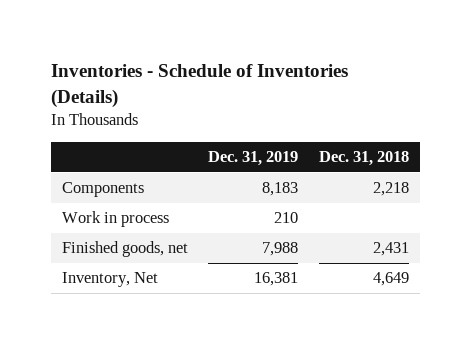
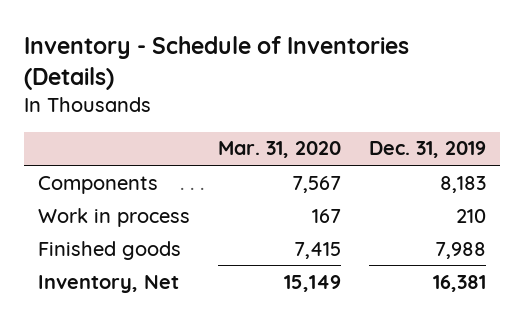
[51,63,349,108] Inventories - Schedule of Inventories (Details) -> [23,36,409,91] Inventory - Schedule of Inventories (Details)
[319,151,410,167] Dec. 31, 2018 -> none
none -> [217,141,341,159] Mar. 31, 2020
[61,241,188,258] Finished goods, net -> [37,240,181,260] Finished goods

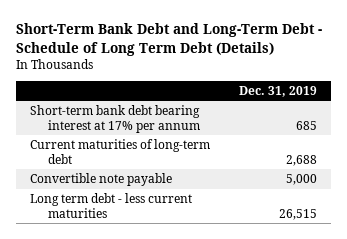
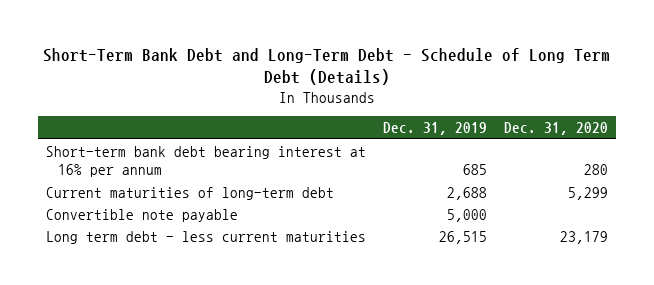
none -> [503,122,608,136] Dec. 31, 2020
[30,105,201,133] Short-term bank debt bearing interest at 17% per annum -> [46,145,367,177] Short-term bank debt bearing interest at 16% per annum

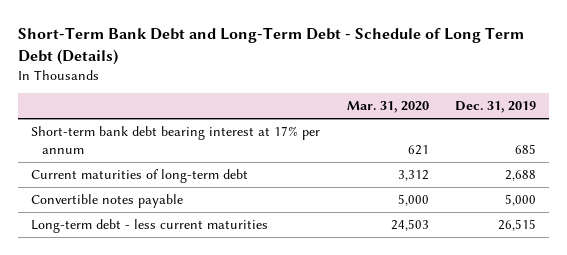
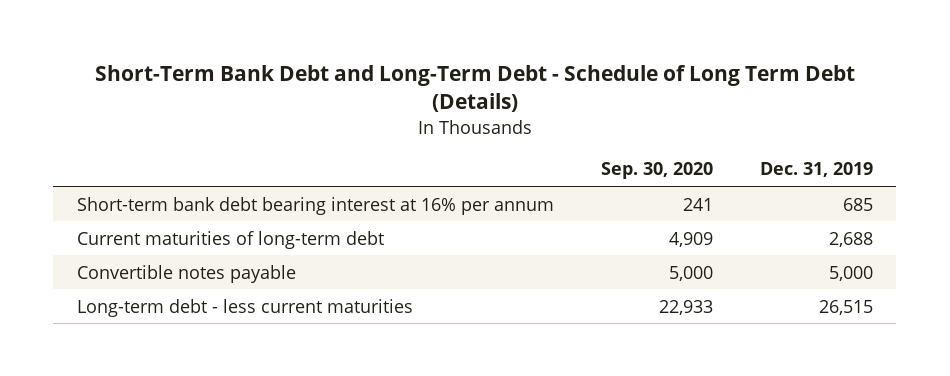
[346,101,429,114] Mar. 31, 2020 -> none
none -> [600,162,713,180] Sep. 30, 2020
[31,125,321,154] Short-term bank debt bearing interest at 17% per annum -> [76,196,554,215] Short-term bank debt bearing interest at 16% per annum

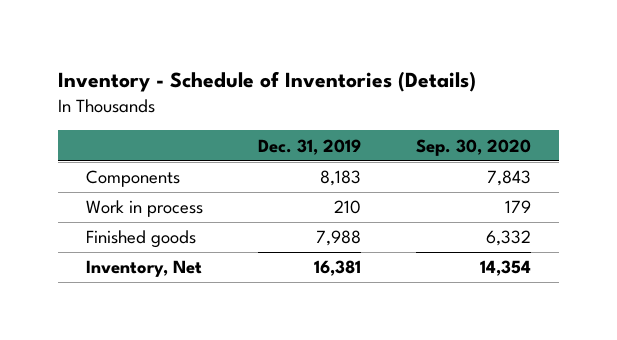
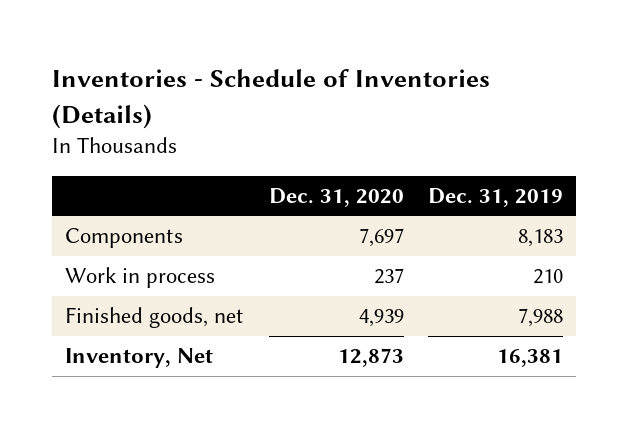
[57,70,476,92] Inventory - Schedule of Inventories (Details) -> [52,69,491,129] Inventories - Schedule of Inventories (Details)
[416,138,532,156] Sep. 30, 2020 -> none
none -> [268,187,404,207] Dec. 31, 2020
[85,230,196,249] Finished goods -> [64,307,244,329] Finished goods, net

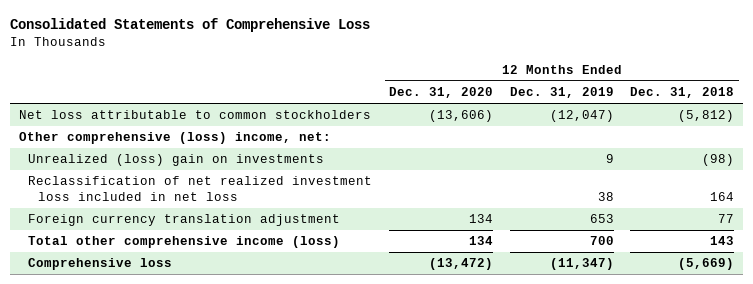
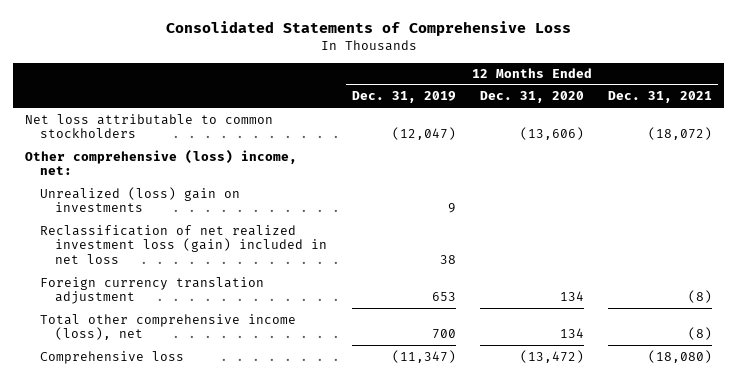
[630,87,735,99] Dec. 31, 2018 -> none
none -> [607,91,712,104] Dec. 31, 2021
[28,176,373,201] Reclassification of net realized investment loss included in net loss -> [40,224,328,264] Reclassification of net realized investment loss (gain) included in net loss
[28,236,341,249] Total other comprehensive income (loss) -> [40,313,297,341] Total other comprehensive income (loss), net

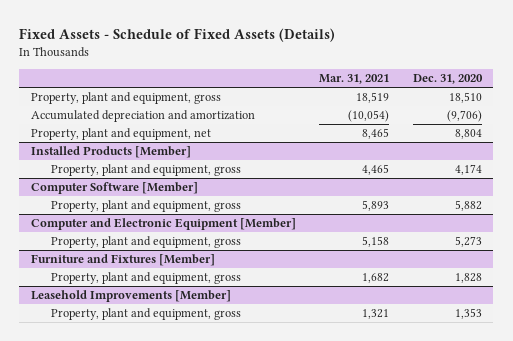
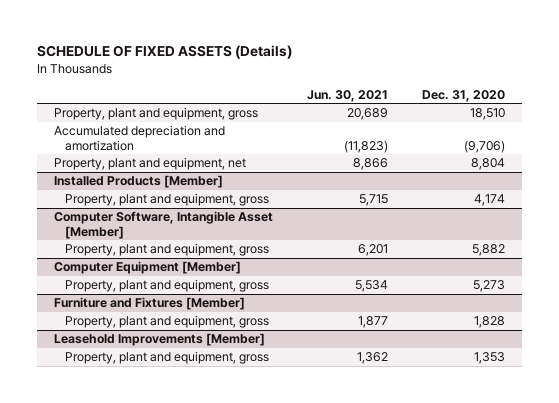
[19,28,336,43] Fixed Assets - Schedule of Fixed Assets (Details) -> [37,45,293,60] SCHEDULE OF FIXED ASSETS (Details)
[319,74,390,85] Mar. 31, 2021 -> none
none -> [307,89,389,102] Jun. 30, 2021
[31,182,199,195] Computer Software [Member] -> [54,211,274,239] Computer Software, Intangible Asset [Member]
[31,218,297,231] Computer and Electronic Equipment [Member] -> [54,261,242,275] Computer Equipment [Member]

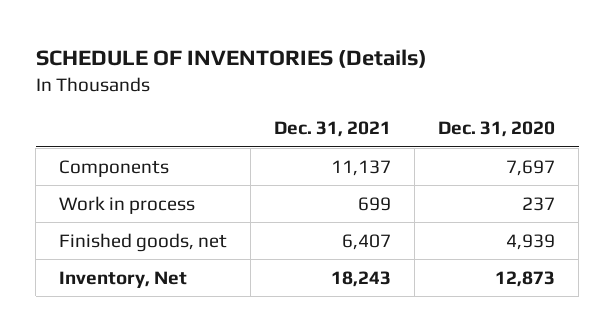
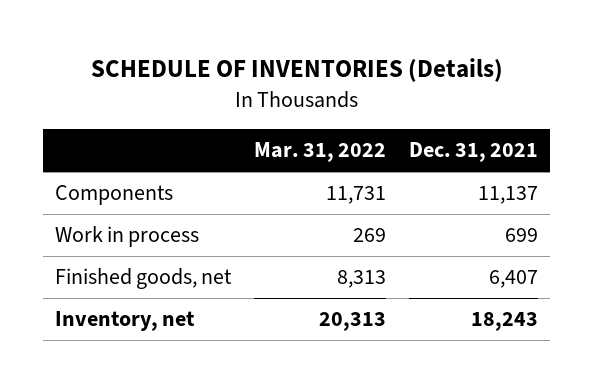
[438,121,556,138] Dec. 31, 2020 -> none
none -> [254,142,387,163] Mar. 31, 2022
[59,270,188,288] Inventory, Net -> [54,311,195,332] Inventory, net

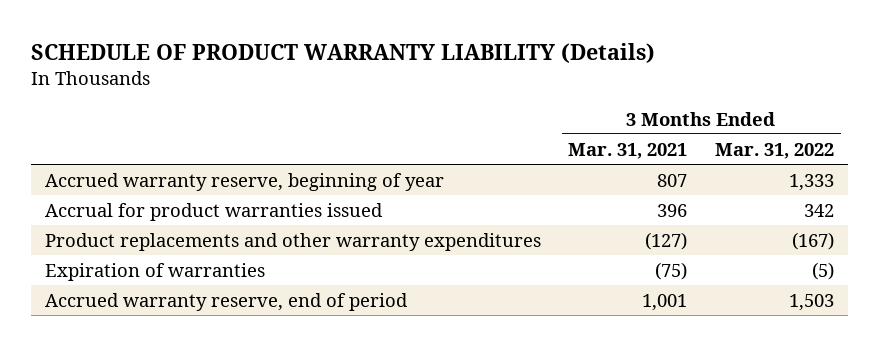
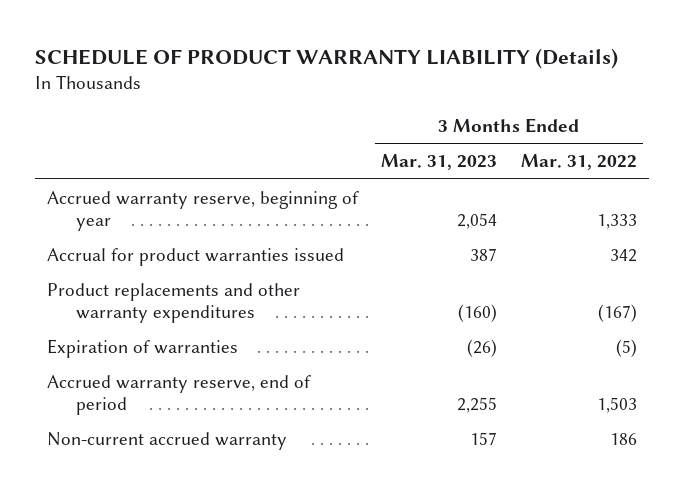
[568,142,688,159] Mar. 31, 2021 -> none
none -> [381,154,498,171] Mar. 31, 2023
none -> [46,431,287,450] Non-current accrued warranty

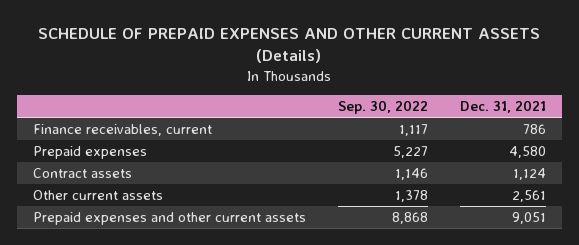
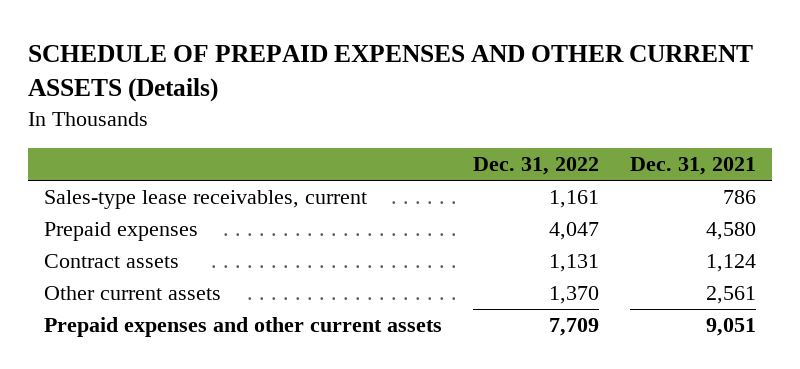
[337,100,428,115] Sep. 30, 2022 -> none
none -> [473,157,600,176] Dec. 31, 2022
[32,123,212,136] Finance receivables, current -> [43,190,367,210] Sales-type lease receivables, current

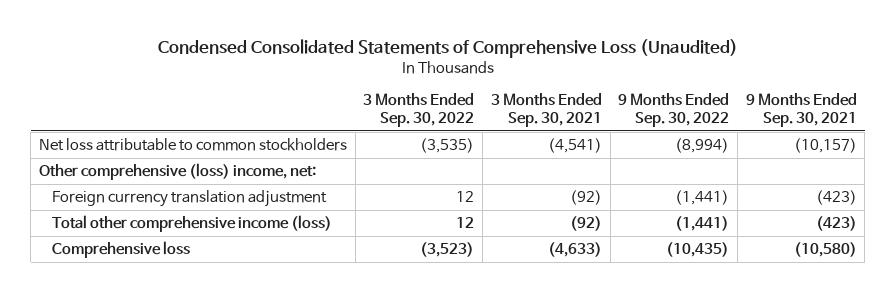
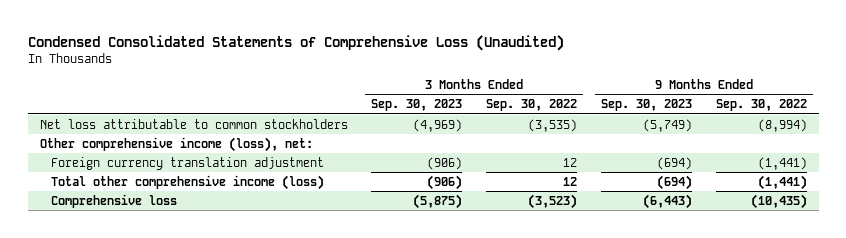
[490,93,602,127] 3 Months Ended Sep. 30, 2021 -> none
[745,93,857,127] 9 Months Ended Sep. 30, 2021 -> none
none -> [371,99,463,112] Sep. 30, 2023
none -> [600,99,692,112] Sep. 30, 2023
[39,163,317,181] Other comprehensive (loss) income, net: -> [39,136,313,152] Other comprehensive income (loss), net:

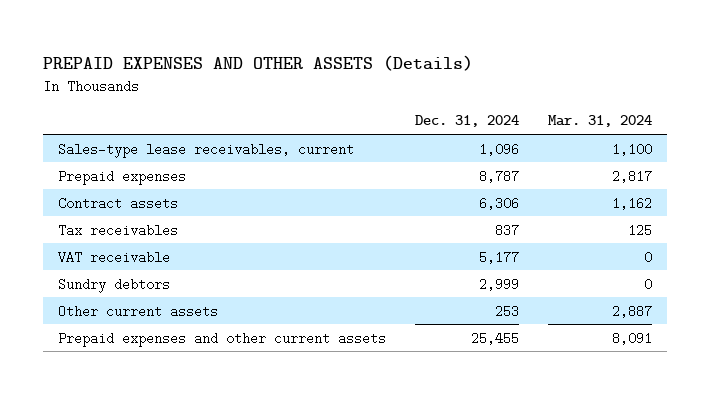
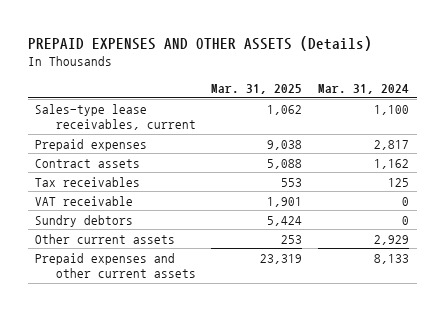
[415,115,520,128] Dec. 31, 2024 -> none
none -> [211,84,303,95] Mar. 31, 2025
[612,304,653,318] 2,887 -> [374,234,410,245] 2,929
[612,331,653,345] 8,091 -> [374,253,410,264] 8,133

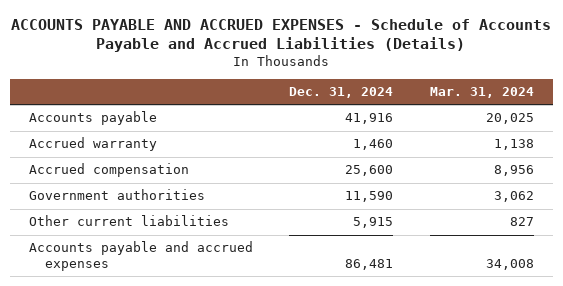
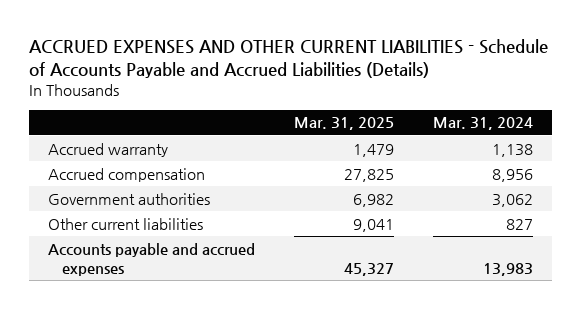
[11,18,552,53] ACCOUNTS PAYABLE AND ACCRUED EXPENSES - Schedule of Accounts Payable and Accrued Liabilities (Details) -> [28,38,548,78] ACCRUED EXPENSES AND OTHER CURRENT LIABILITIES - Schedule of Accounts Payable and Accrued Liabilities (Details)
[289,87,394,99] Dec. 31, 2024 -> none
none -> [293,117,394,131] Mar. 31, 2025
[28,111,157,126] Accounts payable -> none
[486,259,535,271] 34,008 -> [482,262,533,276] 13,983

